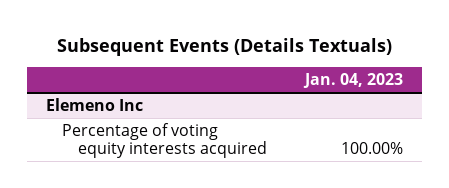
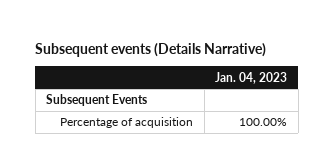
[57,37,393,56] Subsequent Events (Details Textuals) -> [35,43,267,58] Subsequent events (Details Narrative)
[46,97,144,111] Elemeno Inc -> none
none -> [46,94,148,107] Subsequent Events
[61,122,267,159] Percentage of voting equity interests acquired -> [59,117,193,129] Percentage of acquisition

